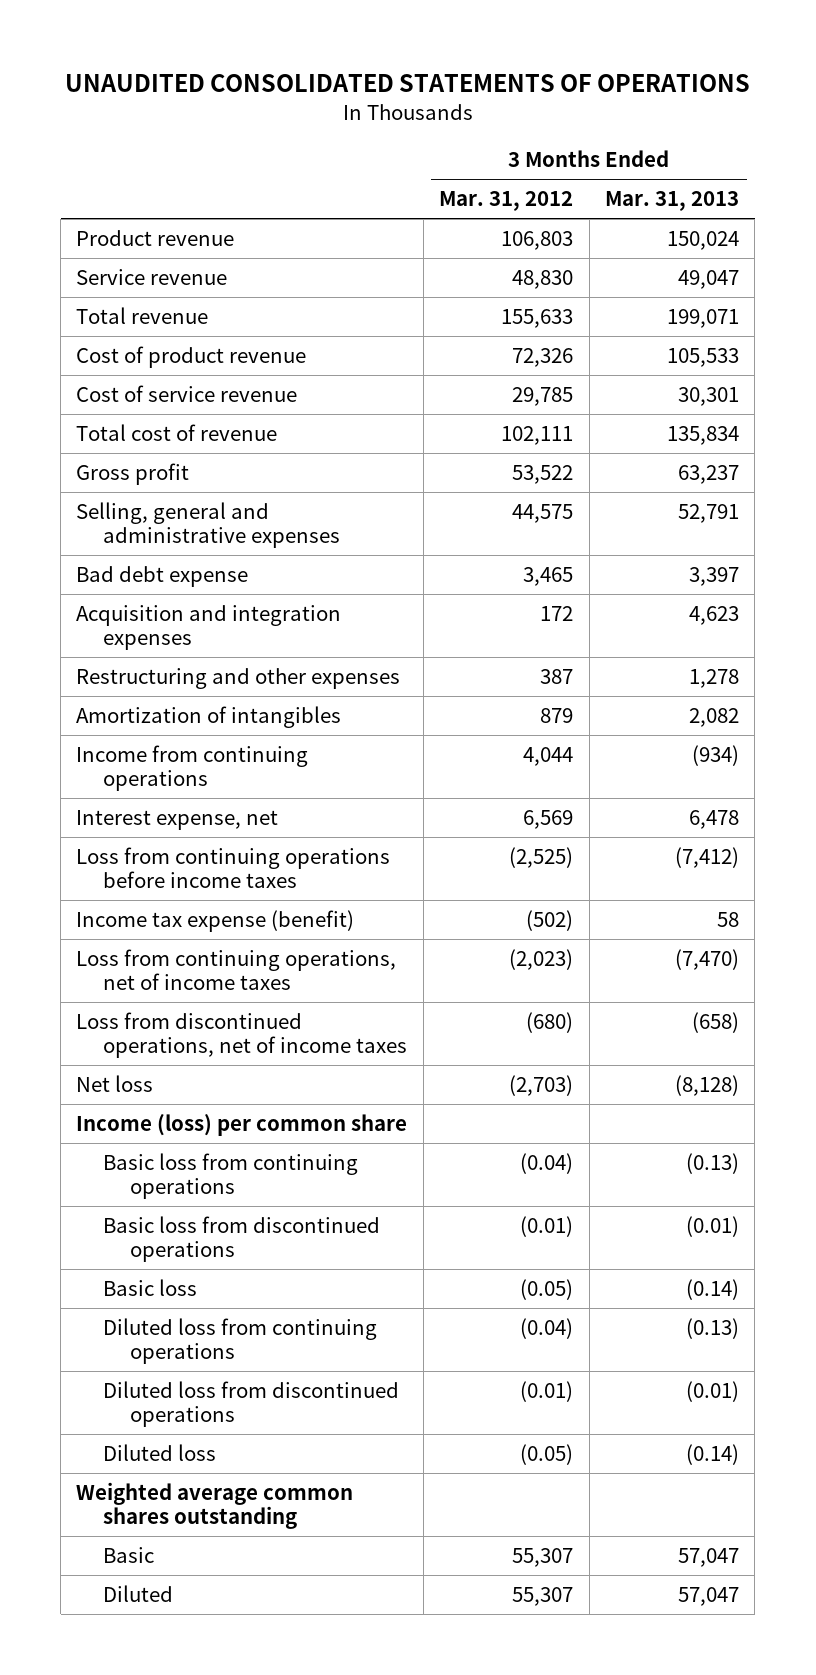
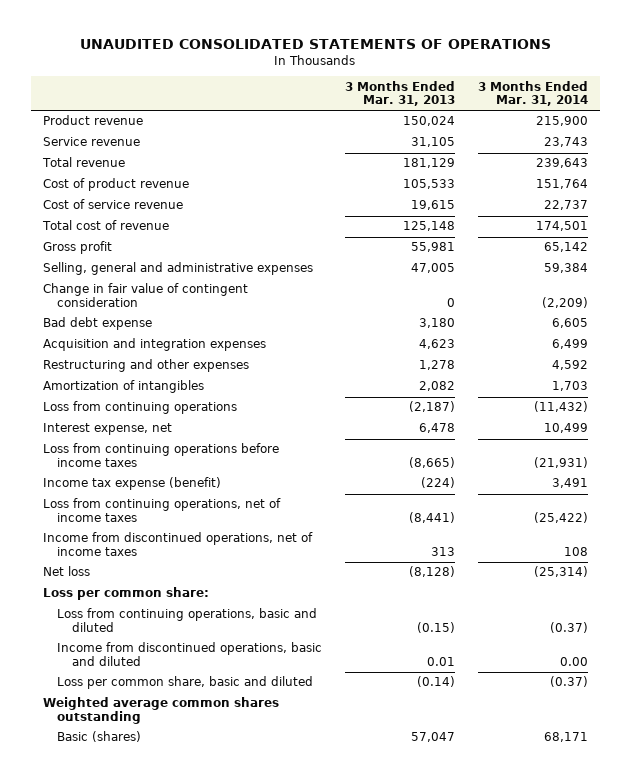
[439,190,574,211] Mar. 31, 2012 -> none
none -> [478,80,589,106] 3 Months Ended Mar. 31, 2014
[678,269,740,289] 49,047 -> [411,137,456,148] 31,105
[667,308,740,328] 199,071 -> [403,158,456,169] 181,129
[678,386,740,406] 30,301 -> [411,200,456,211] 19,615
[667,425,740,445] 135,834 -> [403,221,456,232] 125,148
[678,464,740,484] 63,237 -> [411,242,456,253] 55,981
[678,503,740,523] 52,791 -> [411,263,456,274] 47,005
none -> [42,283,248,307] Change in fair value of contingent consideration
[689,566,740,586] 3,397 -> [419,318,456,329] 3,180
[76,744,309,791] Income from continuing operations -> [42,401,237,415] Loss from continuing operations
[692,744,740,766] (934) -> [409,401,456,413] (2,187)
[675,846,740,868] (7,412) -> [409,456,456,468] (8,665)
[717,911,740,927] 58 -> [421,477,456,489] (224)
[675,948,740,970] (7,470) -> [409,511,456,523] (8,441)
[76,1011,408,1058] Loss from discontinued operations, net of income taxes -> [42,532,313,556] Income from discontinued operations, net of income taxes
[692,1011,740,1033] (658) -> [431,546,456,556] 313
[103,1317,378,1364] Diluted loss from continuing operations -> none
[103,1380,400,1427] Diluted loss from discontinued operations -> none
[103,1443,217,1461] Diluted loss -> none
[76,1113,408,1136] Income (loss) per common share -> [42,587,209,601] Loss per common share:
[103,1152,359,1199] Basic loss from continuing operations -> [57,608,318,632] Loss from continuing operations, basic and diluted
[686,1152,740,1174] (0.13) -> [417,621,456,633] (0.15)
[103,1215,381,1262] Basic loss from discontinued operations -> [57,642,323,666] Income from discontinued operations, basic and diluted
[686,1215,740,1237] (0.01) -> [427,656,456,666] 0.01
[103,1278,198,1296] Basic loss -> [57,676,314,690] Loss per common share, basic and diluted
[103,1584,174,1602] Diluted -> none
[103,1546,155,1563] Basic -> [57,731,142,743] Basic (shares)

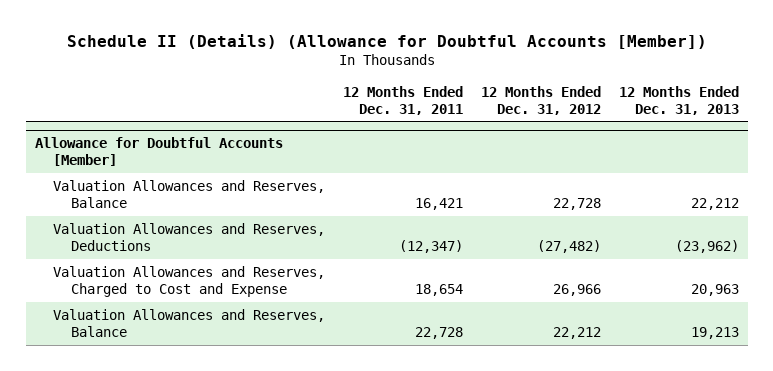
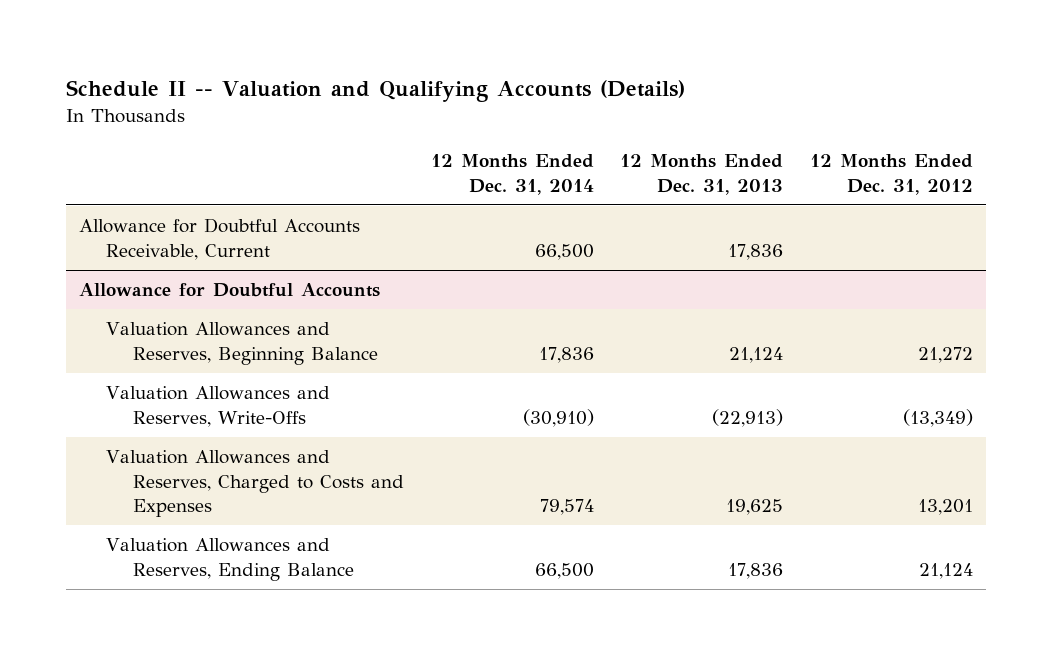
[66,33,707,49] Schedule II (Details) (Allowance for Doubtful Accounts [Member]) -> [66,79,686,102] Schedule II -- Valuation and Qualifying Accounts (Details)
[342,85,463,115] 12 Months Ended Dec. 31, 2011 -> none
none -> [430,154,594,195] 12 Months Ended Dec. 31, 2014
none -> [79,218,361,260] Allowance for Doubtful Accounts Receivable, Current
[34,137,283,167] Allowance for Doubtful Accounts [Member] -> [79,283,381,298] Allowance for Doubtful Accounts
[52,179,325,208] Valuation Allowances and Reserves, Balance -> [106,322,379,365] Valuation Allowances and Reserves, Beginning Balance
[552,197,601,210] 22,728 -> [917,346,973,363] 21,272
[690,197,739,210] 22,212 -> [729,346,784,363] 21,124
[52,222,325,251] Valuation Allowances and Reserves, Deductions -> [106,386,331,427] Valuation Allowances and Reserves, Write-Offs
[536,239,601,253] (27,482) -> [902,408,973,427] (13,349)
[674,239,739,253] (23,962) -> [712,408,784,427] (22,913)
[52,265,325,297] Valuation Allowances and Reserves, Charged to Cost and Expense -> [106,450,405,518] Valuation Allowances and Reserves, Charged to Costs and Expenses
[552,283,601,296] 26,966 -> [917,499,973,516] 13,201
[690,283,739,296] 20,963 -> [726,499,784,516] 19,625
[52,308,325,337] Valuation Allowances and Reserves, Balance -> [106,538,355,581] Valuation Allowances and Reserves, Ending Balance
[552,326,601,339] 22,212 -> [918,562,973,579] 21,124
[690,326,739,339] 19,213 -> [728,562,784,579] 17,836

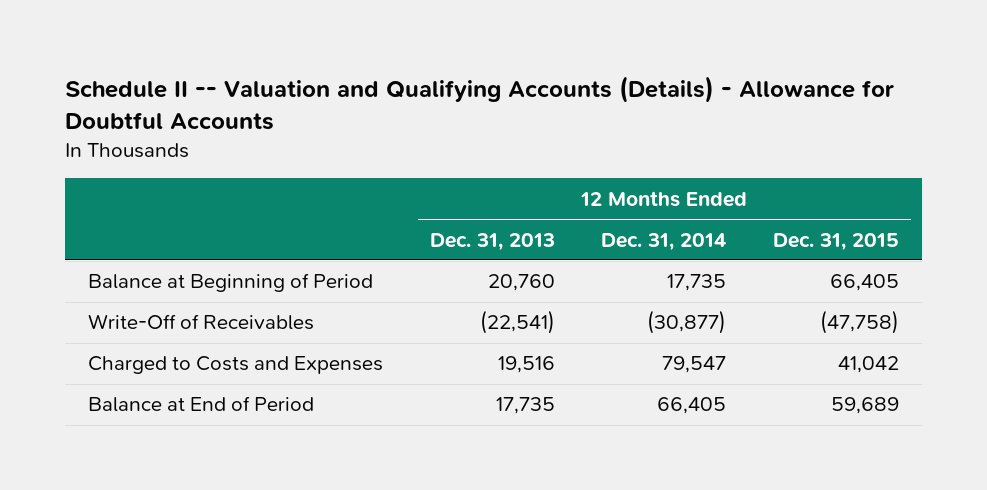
[66,79,686,102] Schedule II -- Valuation and Qualifying Accounts (Details) -> [64,76,894,131] Schedule II -- Valuation and Qualifying Accounts (Details) - Allowance for Doubtful Accounts
[809,154,973,195] 12 Months Ended Dec. 31, 2012 -> none
none -> [772,232,899,251] Dec. 31, 2015
[79,218,361,260] Allowance for Doubtful Accounts Receivable, Current -> none
[79,283,381,298] Allowance for Doubtful Accounts -> none
[106,538,355,581] Valuation Allowances and Reserves, Ending Balance -> none
[106,322,379,365] Valuation Allowances and Reserves, Beginning Balance -> [88,273,374,293] Balance at Beginning of Period
[538,346,594,363] 17,836 -> [667,274,727,292] 17,735
[729,346,784,363] 21,124 -> [487,274,555,292] 20,760
[106,386,331,427] Valuation Allowances and Reserves, Write-Offs -> [88,314,315,331] Write-Off of Receivables
[522,408,594,427] (30,910) -> [647,310,727,335] (30,877)
[712,408,784,427] (22,913) -> [479,310,555,335] (22,541)
[106,450,405,518] Valuation Allowances and Reserves, Charged to Costs and Expenses -> [88,356,384,375] Charged to Costs and Expenses
[539,499,594,516] 79,574 -> [662,356,727,374] 79,547
[726,499,784,516] 19,625 -> [497,356,555,374] 19,516
none -> [88,396,315,413] Balance at End of Period

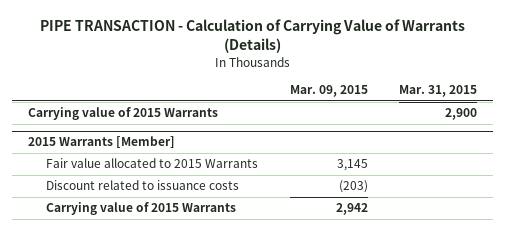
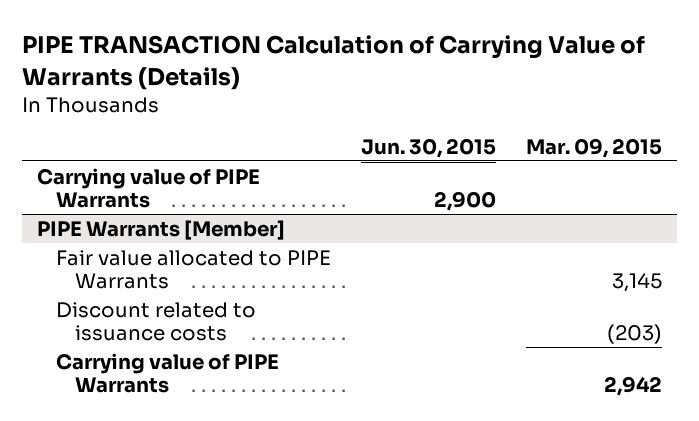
[39,19,465,54] PIPE TRANSACTION - Calculation of Carrying Value of Warrants (Details) -> [22,35,646,90] PIPE TRANSACTION Calculation of Carrying Value of Warrants (Details)
[398,85,477,98] Mar. 31, 2015 -> none
none -> [360,137,496,158] Jun. 30, 2015
[28,107,219,121] Carrying value of 2015 Warrants -> [37,167,261,209] Carrying value of PIPE Warrants
[28,136,176,149] 2015 Warrants [Member] -> [37,219,286,240] PIPE Warrants [Member]
[46,158,259,169] Fair value allocated to 2015 Warrants -> [55,249,331,290] Fair value allocated to PIPE Warrants
[46,202,237,216] Carrying value of 2015 Warrants -> [55,352,279,394] Carrying value of PIPE Warrants

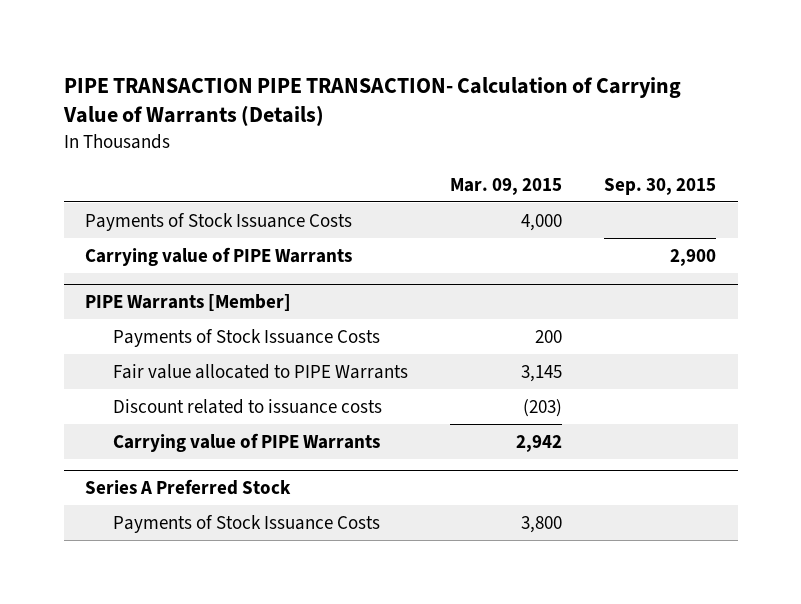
[22,35,646,90] PIPE TRANSACTION Calculation of Carrying Value of Warrants (Details) -> [62,76,681,127] PIPE TRANSACTION PIPE TRANSACTION- Calculation of Carrying Value of Warrants (Details)
[360,137,496,158] Jun. 30, 2015 -> none
none -> [604,177,717,195] Sep. 30, 2015
none -> [84,212,352,231] Payments of Stock Issuance Costs
none -> [112,328,380,347] Payments of Stock Issuance Costs
none -> [84,479,291,496] Series A Preferred Stock
none -> [112,514,380,533] Payments of Stock Issuance Costs

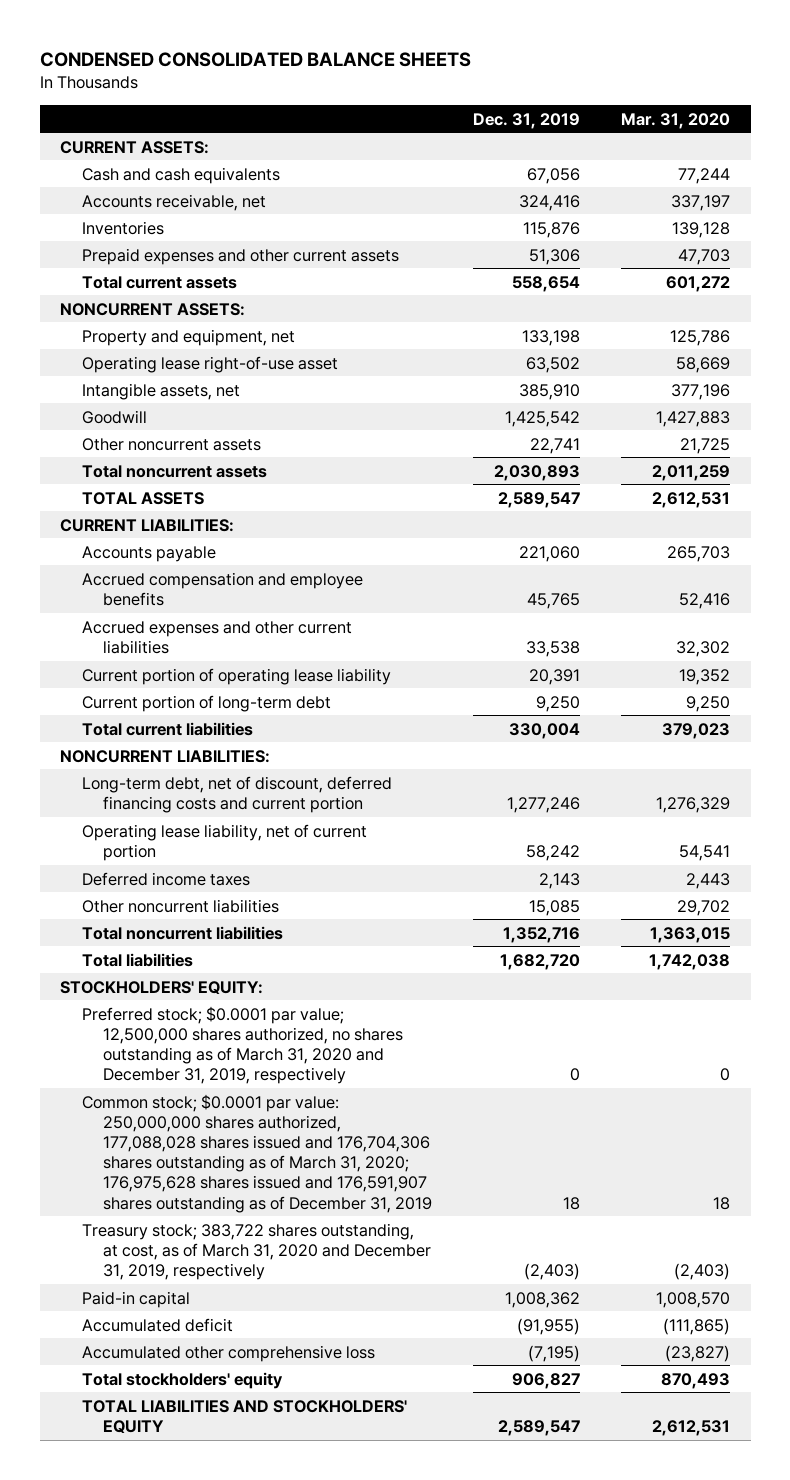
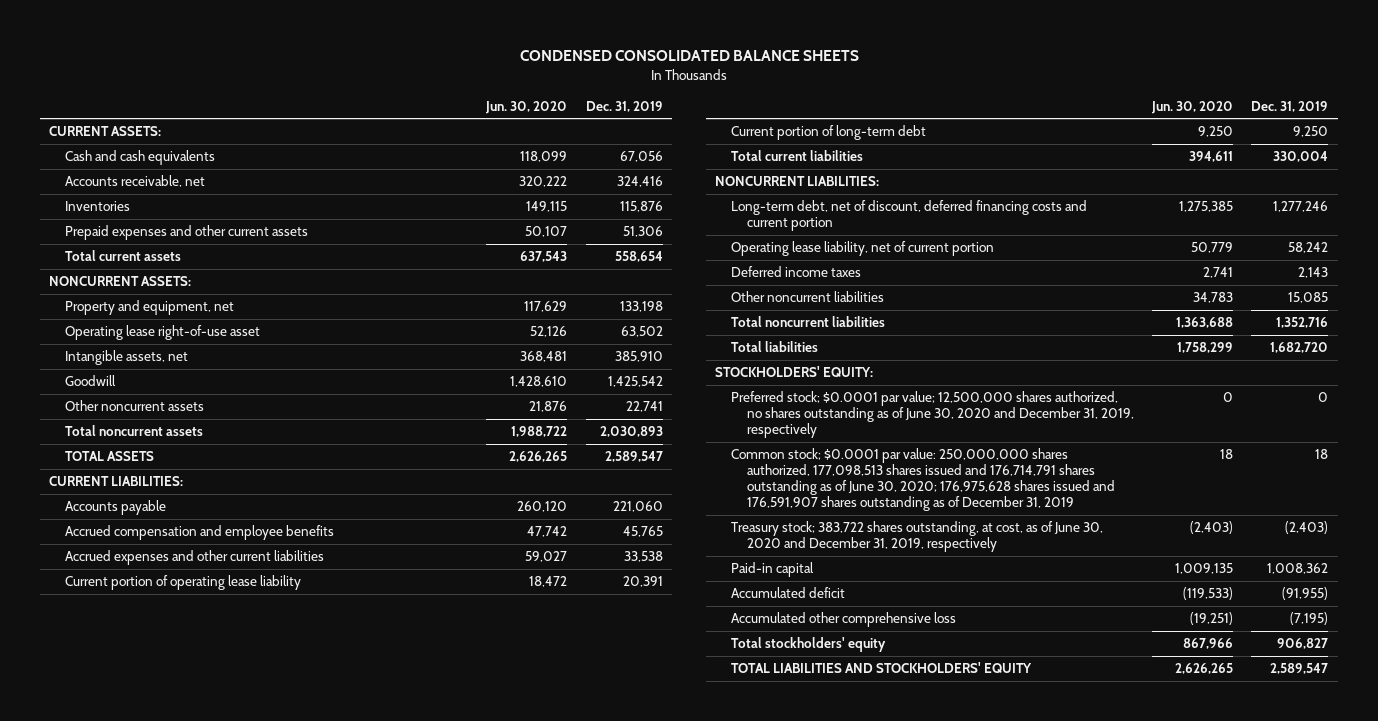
[621,112,731,129] Mar. 31, 2020 -> none
none -> [485,100,568,114] Jun. 30, 2020
[81,1005,404,1085] Preferred stock; $0.0001 par value; 12,500,000 shares authorized, no shares outstanding as of March 31, 2020 and December 31, 2019, respectively -> [730,391,1134,438] Preferred stock; $0.0001 par value; 12,500,000 shares authorized, no shares outstanding as of June 30, 2020 and December 31, 2019, respectively
[81,1093,433,1213] Common stock; $0.0001 par value: 250,000,000 shares authorized, 177,088,028 shares issued and 176,704,306 shares outstanding as of March 31, 2020; 176,975,628 shares issued and 176,591,907 shares outstanding as of December 31, 2019 -> [730,448,1115,511] Common stock; $0.0001 par value: 250,000,000 shares authorized, 177,098,513 shares issued and 176,714,791 shares outstanding as of June 30, 2020; 176,975,628 shares issued and 176,591,907 shares outstanding as of December 31, 2019
[81,1222,432,1281] Treasury stock; 383,722 shares outstanding, at cost, as of March 31, 2020 and December 31, 2019, respectively -> [730,521,1103,553] Treasury stock; 383,722 shares outstanding, at cost, as of June 30, 2020 and December 31, 2019, respectively

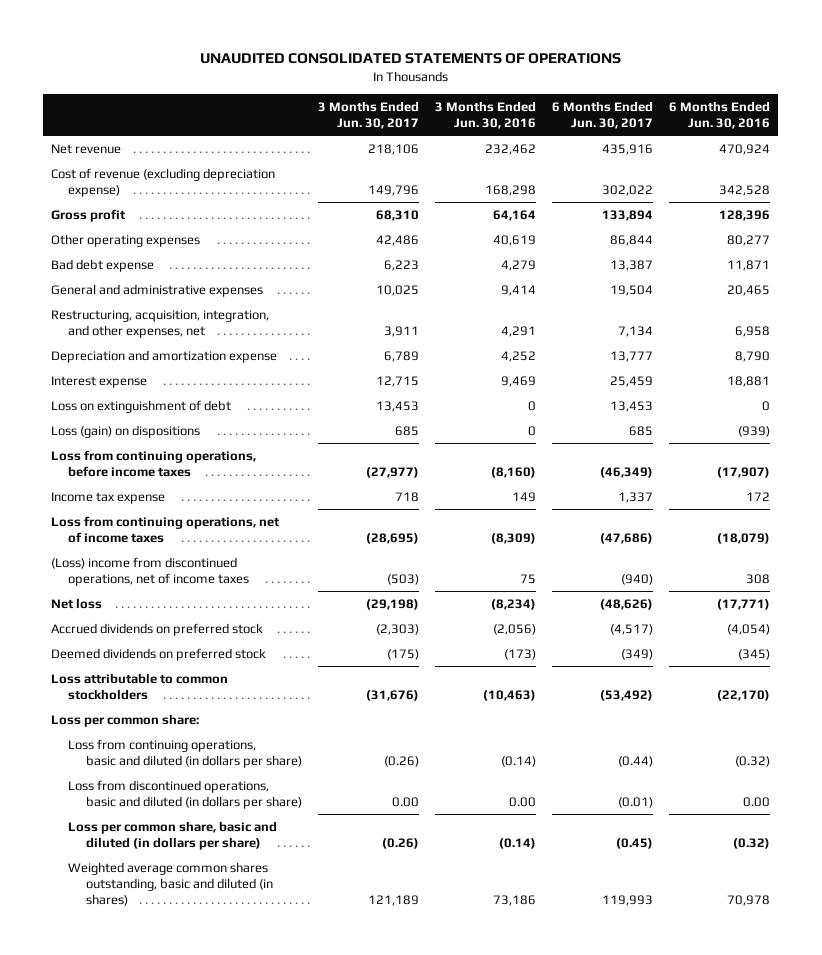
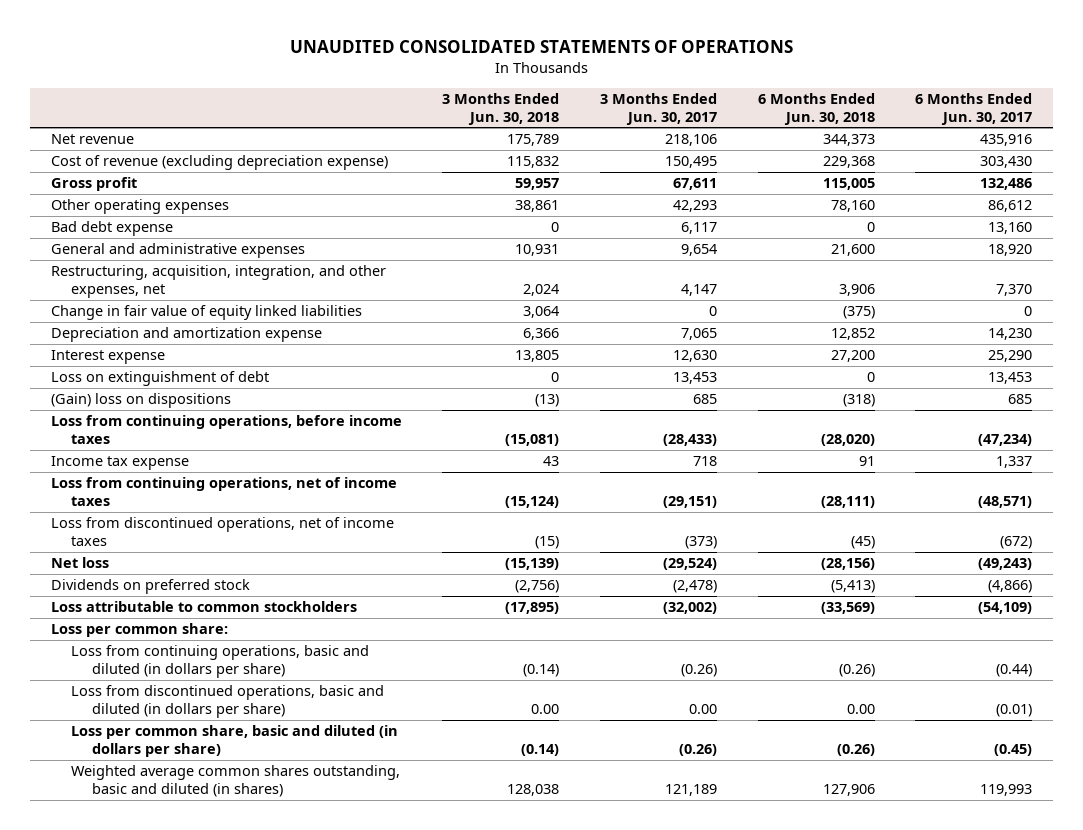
[435,100,537,129] 3 Months Ended Jun. 30, 2016 -> none
[669,100,771,129] 6 Months Ended Jun. 30, 2016 -> none
none -> [442,92,560,125] 3 Months Ended Jun. 30, 2018
none -> [757,92,875,125] 6 Months Ended Jun. 30, 2018
[367,184,419,196] 149,796 -> [665,156,718,169] 150,495
[602,184,654,196] 302,022 -> [980,156,1033,169] 303,430
[375,209,419,221] 68,310 -> [673,178,718,191] 67,611
[602,209,654,221] 133,894 -> [980,178,1033,191] 132,486
[375,234,419,246] 42,486 -> [673,200,718,213] 42,293
[610,234,654,246] 86,844 -> [988,200,1033,213] 86,612
[383,259,419,271] 6,223 -> [681,222,718,235] 6,117
[610,259,654,271] 13,387 -> [988,222,1033,235] 13,160
[375,284,419,296] 10,025 -> [681,244,718,257] 9,654
[610,284,654,296] 19,504 -> [988,244,1033,257] 18,920
[383,325,419,337] 3,911 -> [681,284,718,297] 4,147
[618,325,654,337] 7,134 -> [996,284,1033,297] 7,370
none -> [50,305,362,321] Change in fair value of equity linked liabilities
[383,350,419,362] 6,789 -> [681,328,718,341] 7,065
[610,350,654,362] 13,777 -> [988,328,1033,341] 14,230
[375,375,419,387] 12,715 -> [673,350,718,363] 12,630
[610,375,654,387] 25,459 -> [988,350,1033,363] 25,290
[51,424,201,438] Loss (gain) on dispositions -> [50,393,231,409] (Gain) loss on dispositions
[365,466,419,478] (27,977) -> [663,434,718,447] (28,433)
[600,466,654,478] (46,349) -> [978,434,1033,447] (47,234)
[51,647,267,661] Deemed dividends on preferred stock -> none
[365,532,419,544] (28,695) -> [663,496,718,509] (29,151)
[600,532,654,544] (47,686) -> [978,496,1033,509] (48,571)
[51,556,250,586] (Loss) income from discontinued operations, net of income taxes -> [50,517,394,547] Loss from discontinued operations, net of income taxes
[386,573,419,585] (503) -> [685,536,718,550] (373)
[621,573,654,585] (940) -> [1000,536,1033,550] (672)
[365,598,419,610] (29,198) -> [663,558,718,571] (29,524)
[600,598,654,610] (48,626) -> [978,558,1033,571] (49,243)
[51,622,264,636] Accrued dividends on preferred stock -> [50,579,250,595] Dividends on preferred stock
[375,623,419,635] (2,303) -> [673,580,718,594] (2,478)
[610,623,654,635] (4,517) -> [988,580,1033,594] (4,866)
[365,689,419,701] (31,676) -> [663,602,718,615] (32,002)
[600,689,654,701] (53,492) -> [978,602,1033,615] (54,109)

